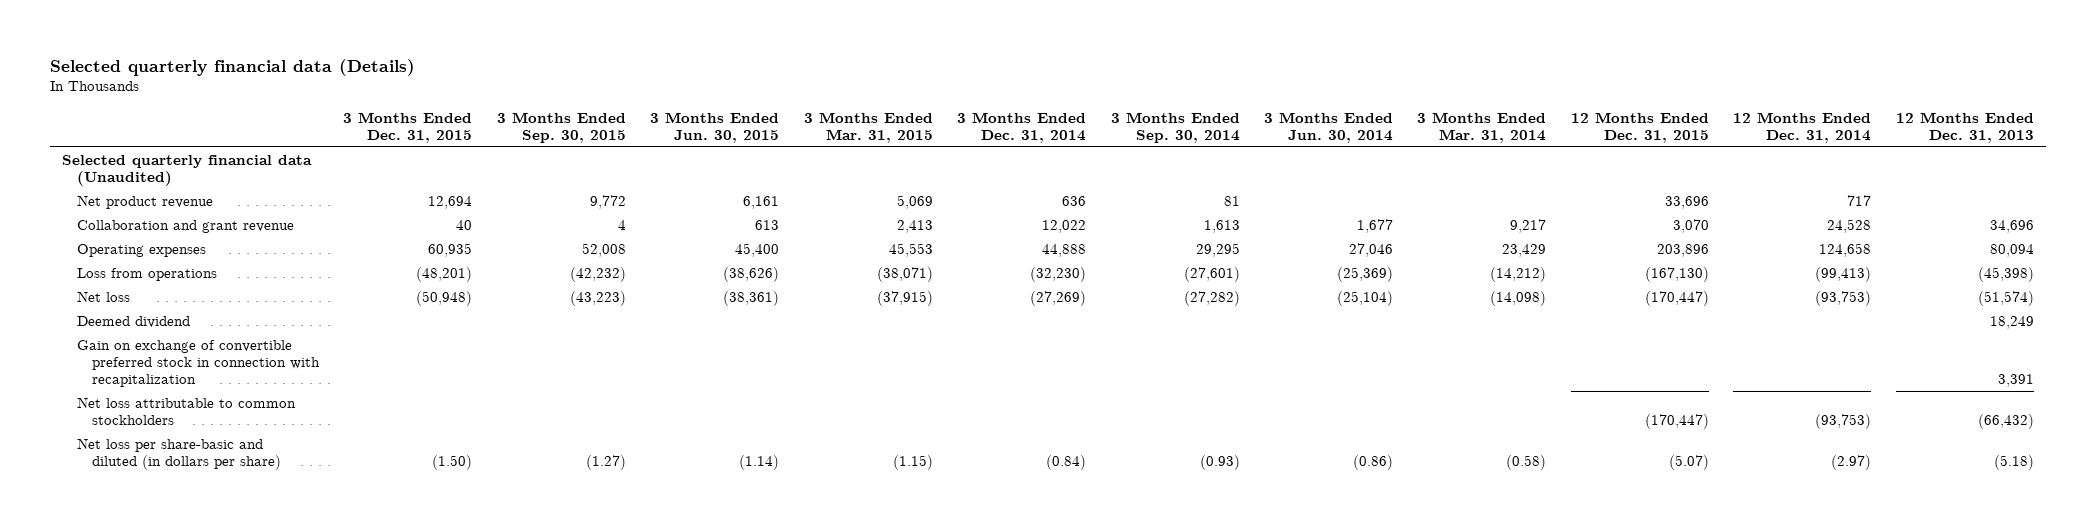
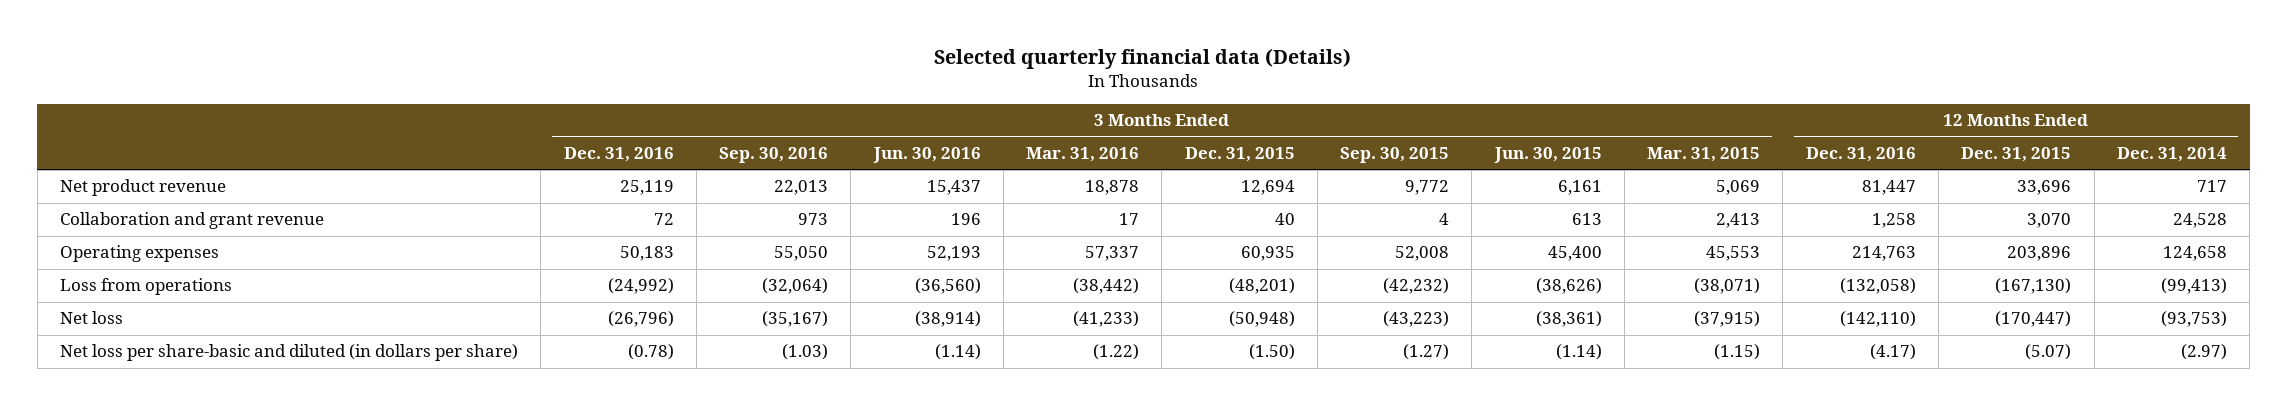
[957,111,1087,143] 3 Months Ended Dec. 31, 2014 -> none
[1110,111,1240,143] 3 Months Ended Sep. 30, 2014 -> none
[1263,111,1393,143] 3 Months Ended Jun. 30, 2014 -> none
[1417,111,1547,143] 3 Months Ended Mar. 31, 2014 -> none
[1895,111,2034,143] 12 Months Ended Dec. 31, 2013 -> none
none -> [563,146,674,162] Dec. 31, 2016
none -> [719,146,829,163] Sep. 30, 2016
none -> [872,146,981,163] Jun. 30, 2016
none -> [1026,146,1140,162] Mar. 31, 2016
none -> [1805,146,1916,162] Dec. 31, 2016
[62,154,313,187] Selected quarterly financial data (Unaudited) -> none
[77,315,191,328] Deemed dividend -> none
[77,339,320,388] Gain on exchange of convertible preferred stock in connection with recapitalization -> none
[77,396,297,426] Net loss attributable to common stockholders -> none

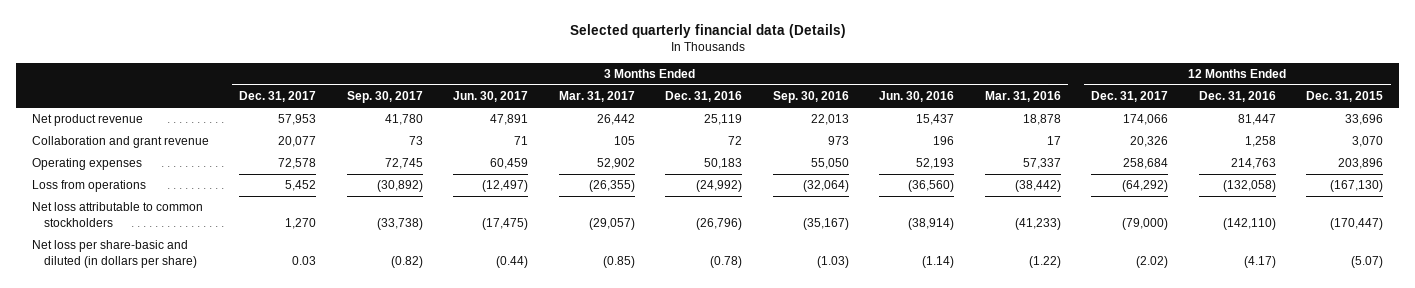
[1184,146,1295,162] Dec. 31, 2015 -> none
[1340,146,1450,163] Sep. 30, 2015 -> none
[1493,146,1602,163] Jun. 30, 2015 -> none
[1647,146,1761,162] Mar. 31, 2015 -> none
[2116,146,2227,162] Dec. 31, 2014 -> none
none -> [239,91,317,103] Dec. 31, 2017
none -> [346,91,423,104] Sep. 30, 2017
none -> [453,91,529,103] Jun. 30, 2017
none -> [558,91,635,103] Mar. 31, 2017
none -> [1091,91,1169,103] Dec. 31, 2017
[60,311,124,325] Net loss -> [31,202,203,227] Net loss attributable to common stockholders

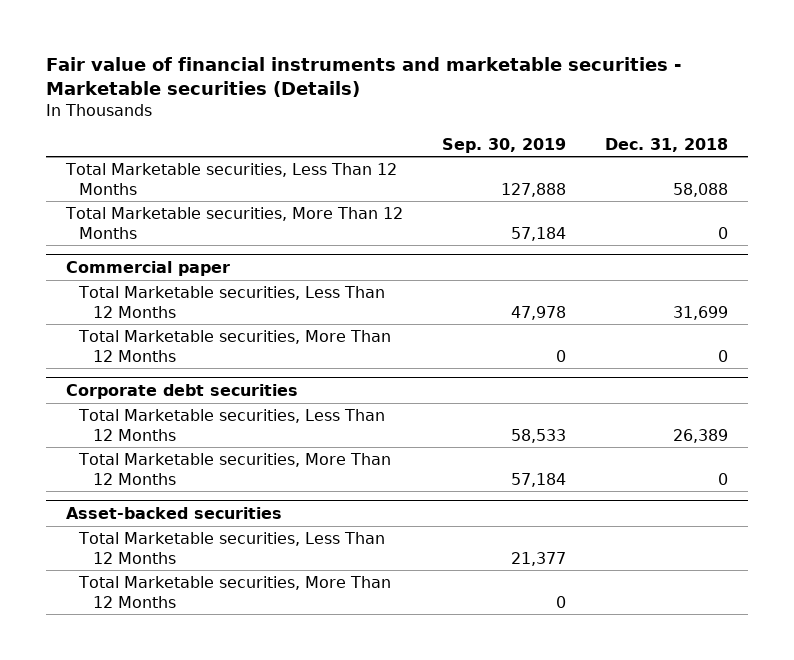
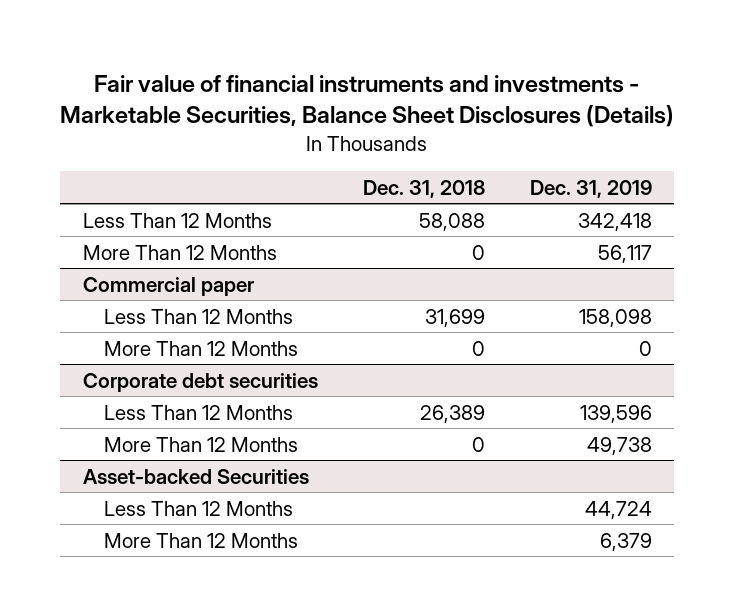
[46,56,682,97] Fair value of financial instruments and marketable securities - Marketable securities (Details) -> [60,74,675,128] Fair value of financial instruments and investments - Marketable Securities, Balance Sheet Disclosures (Details)
[442,137,567,153] Sep. 30, 2019 -> none
none -> [529,179,652,198] Dec. 31, 2019
[64,163,397,195] Total Marketable securities, Less Than 12 Months -> [82,212,272,228] Less Than 12 Months
[64,207,403,239] Total Marketable securities, More Than 12 Months -> [82,244,277,260] More Than 12 Months
[78,286,386,318] Total Marketable securities, Less Than 12 Months -> [103,308,293,324] Less Than 12 Months
[78,330,392,362] Total Marketable securities, More Than 12 Months -> [103,340,298,356] More Than 12 Months
[78,409,386,441] Total Marketable securities, Less Than 12 Months -> [103,404,293,420] Less Than 12 Months
[78,453,392,485] Total Marketable securities, More Than 12 Months -> [103,436,298,452] More Than 12 Months
[65,506,282,519] Asset-backed securities -> [82,468,309,484] Asset-backed Securities
[78,532,386,564] Total Marketable securities, Less Than 12 Months -> [103,500,293,516] Less Than 12 Months
[78,576,392,608] Total Marketable securities, More Than 12 Months -> [103,532,298,548] More Than 12 Months

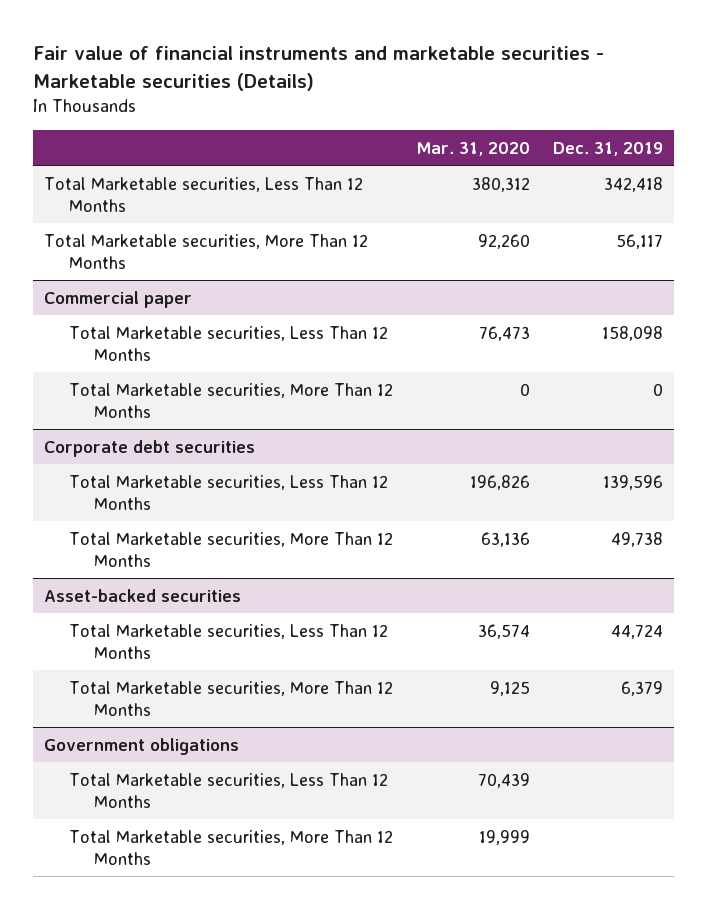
[60,74,675,128] Fair value of financial instruments and investments - Marketable Securities, Balance Sheet Disclosures (Details) -> [32,46,604,92] Fair value of financial instruments and marketable securities - Marketable securities (Details)
[362,179,485,198] Dec. 31, 2018 -> none
none -> [415,141,530,156] Mar. 31, 2020
[82,212,272,228] Less Than 12 Months -> [44,176,364,212] Total Marketable securities, Less Than 12 Months
[82,244,277,260] More Than 12 Months -> [44,233,369,269] Total Marketable securities, More Than 12 Months
[103,308,293,324] Less Than 12 Months -> [69,325,389,361] Total Marketable securities, Less Than 12 Months
[103,340,298,356] More Than 12 Months -> [69,382,394,418] Total Marketable securities, More Than 12 Months
[103,404,293,420] Less Than 12 Months -> [69,474,389,510] Total Marketable securities, Less Than 12 Months
[103,436,298,452] More Than 12 Months -> [69,531,394,567] Total Marketable securities, More Than 12 Months
[82,468,309,484] Asset-backed Securities -> [44,588,242,602] Asset-backed securities
[103,500,293,516] Less Than 12 Months -> [69,623,389,659] Total Marketable securities, Less Than 12 Months
[103,532,298,548] More Than 12 Months -> [69,680,394,716] Total Marketable securities, More Than 12 Months
none -> [44,737,240,755] Government obligations
none -> [69,772,389,808] Total Marketable securities, Less Than 12 Months
none -> [69,829,394,865] Total Marketable securities, More Than 12 Months

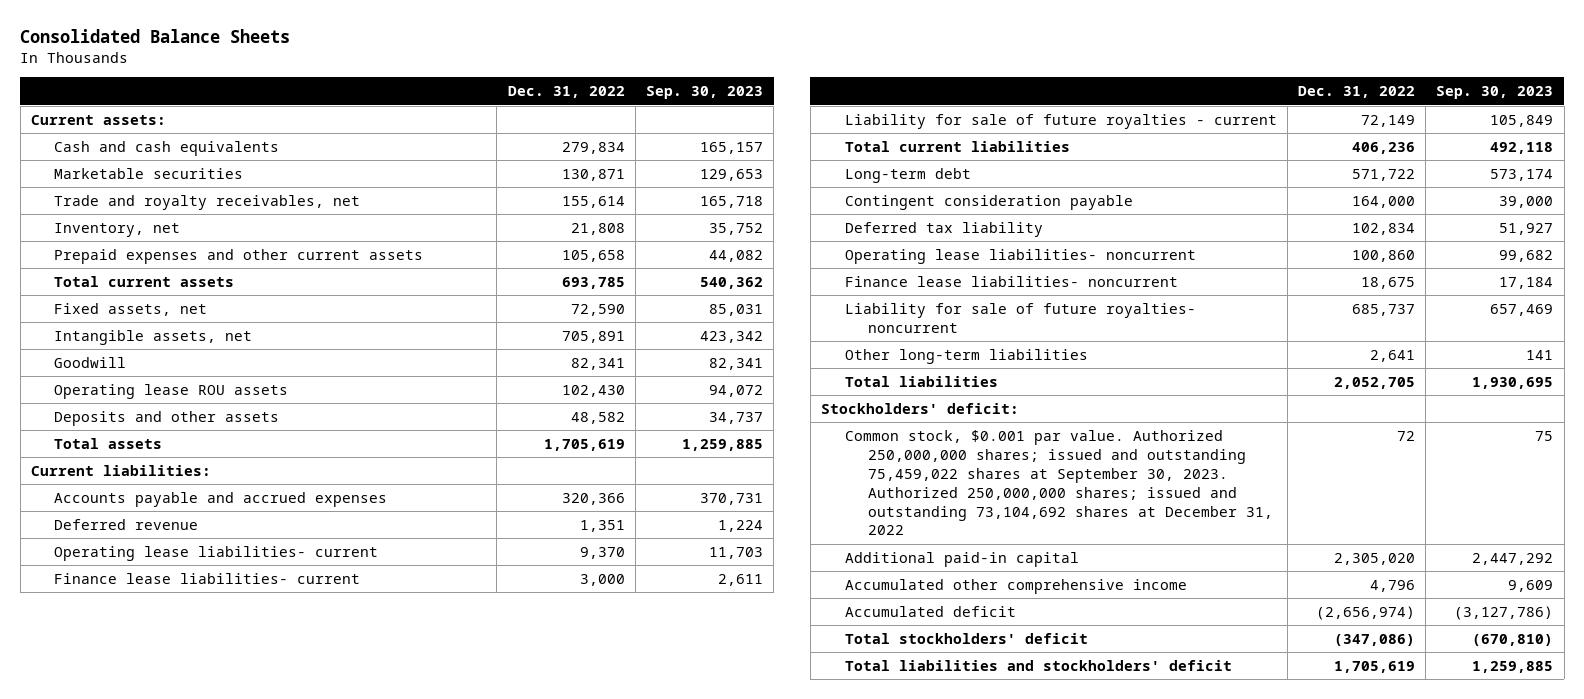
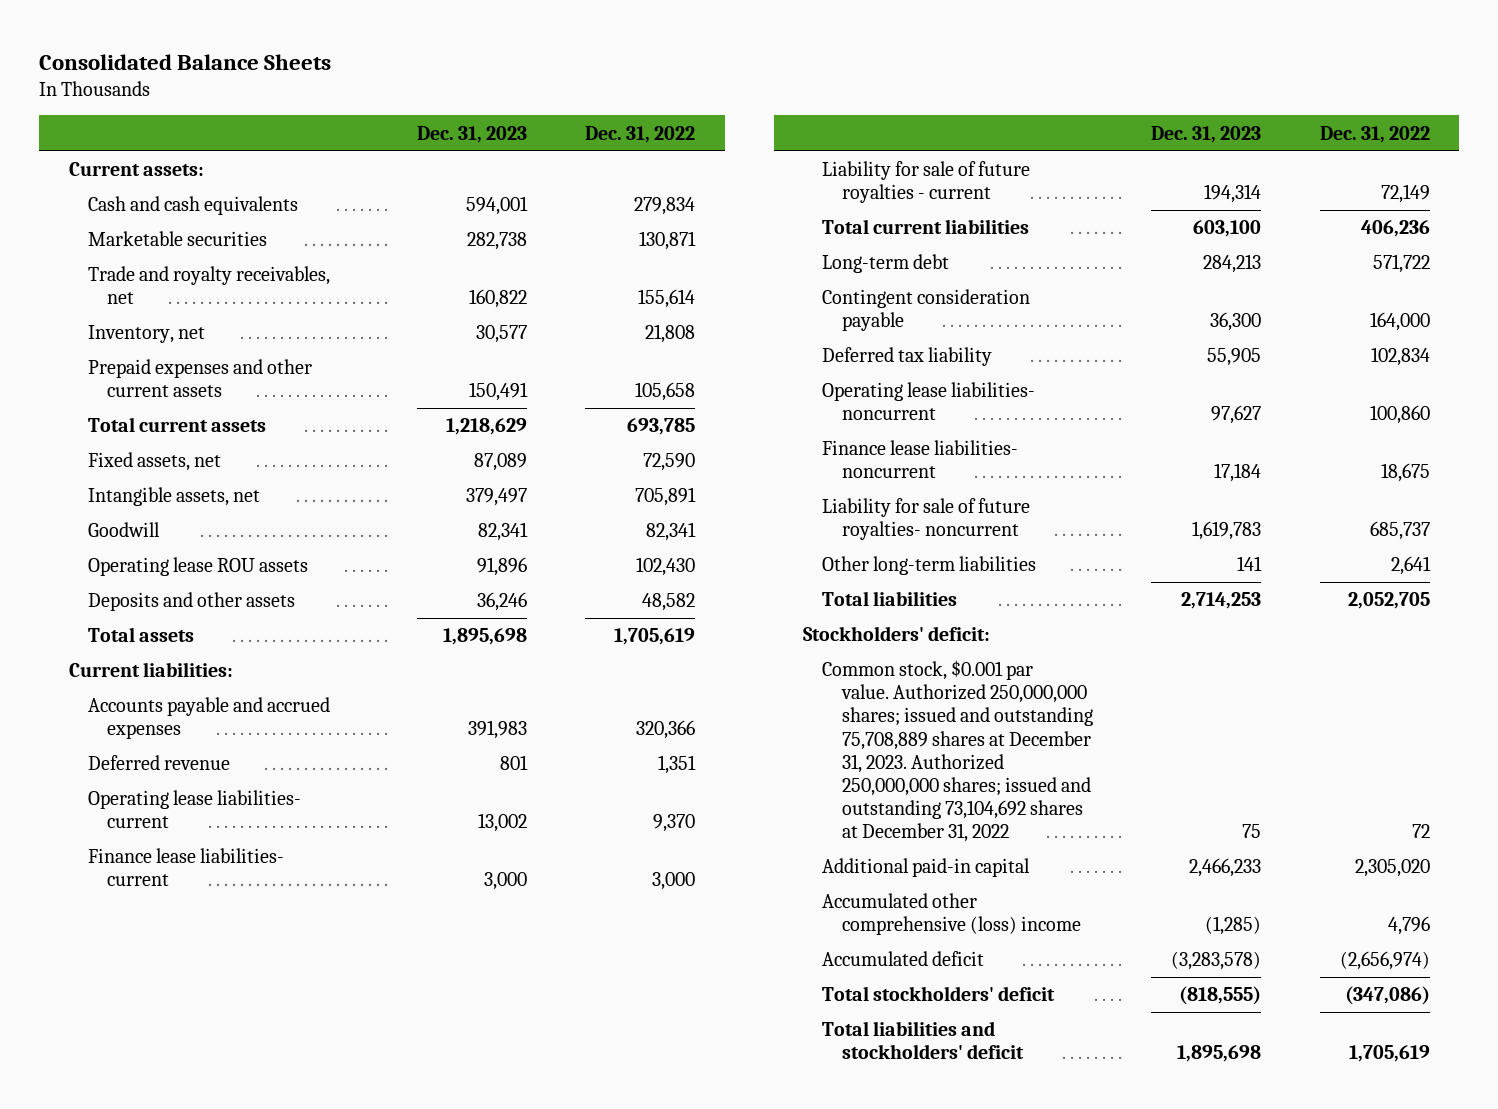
[646,86,764,100] Sep. 30, 2023 -> none
none -> [416,125,527,143] Dec. 31, 2023
[844,429,1273,536] Common stock, $0.001 par value. Authorized 250,000,000 shares; issued and outstanding 75,459,022 shares at September 30, 2023. Authorized 250,000,000 shares; issued and outstanding 73,104,692 shares at December 31, 2022 -> [822,660,1093,842] Common stock, $0.001 par value. Authorized 250,000,000 shares; issued and outstanding 75,708,889 shares at December 31, 2023. Authorized 250,000,000 shares; issued and outstanding 73,104,692 shares at December 31, 2022
[844,578,1187,594] Accumulated other comprehensive income -> [822,893,1081,936] Accumulated other comprehensive (loss) income

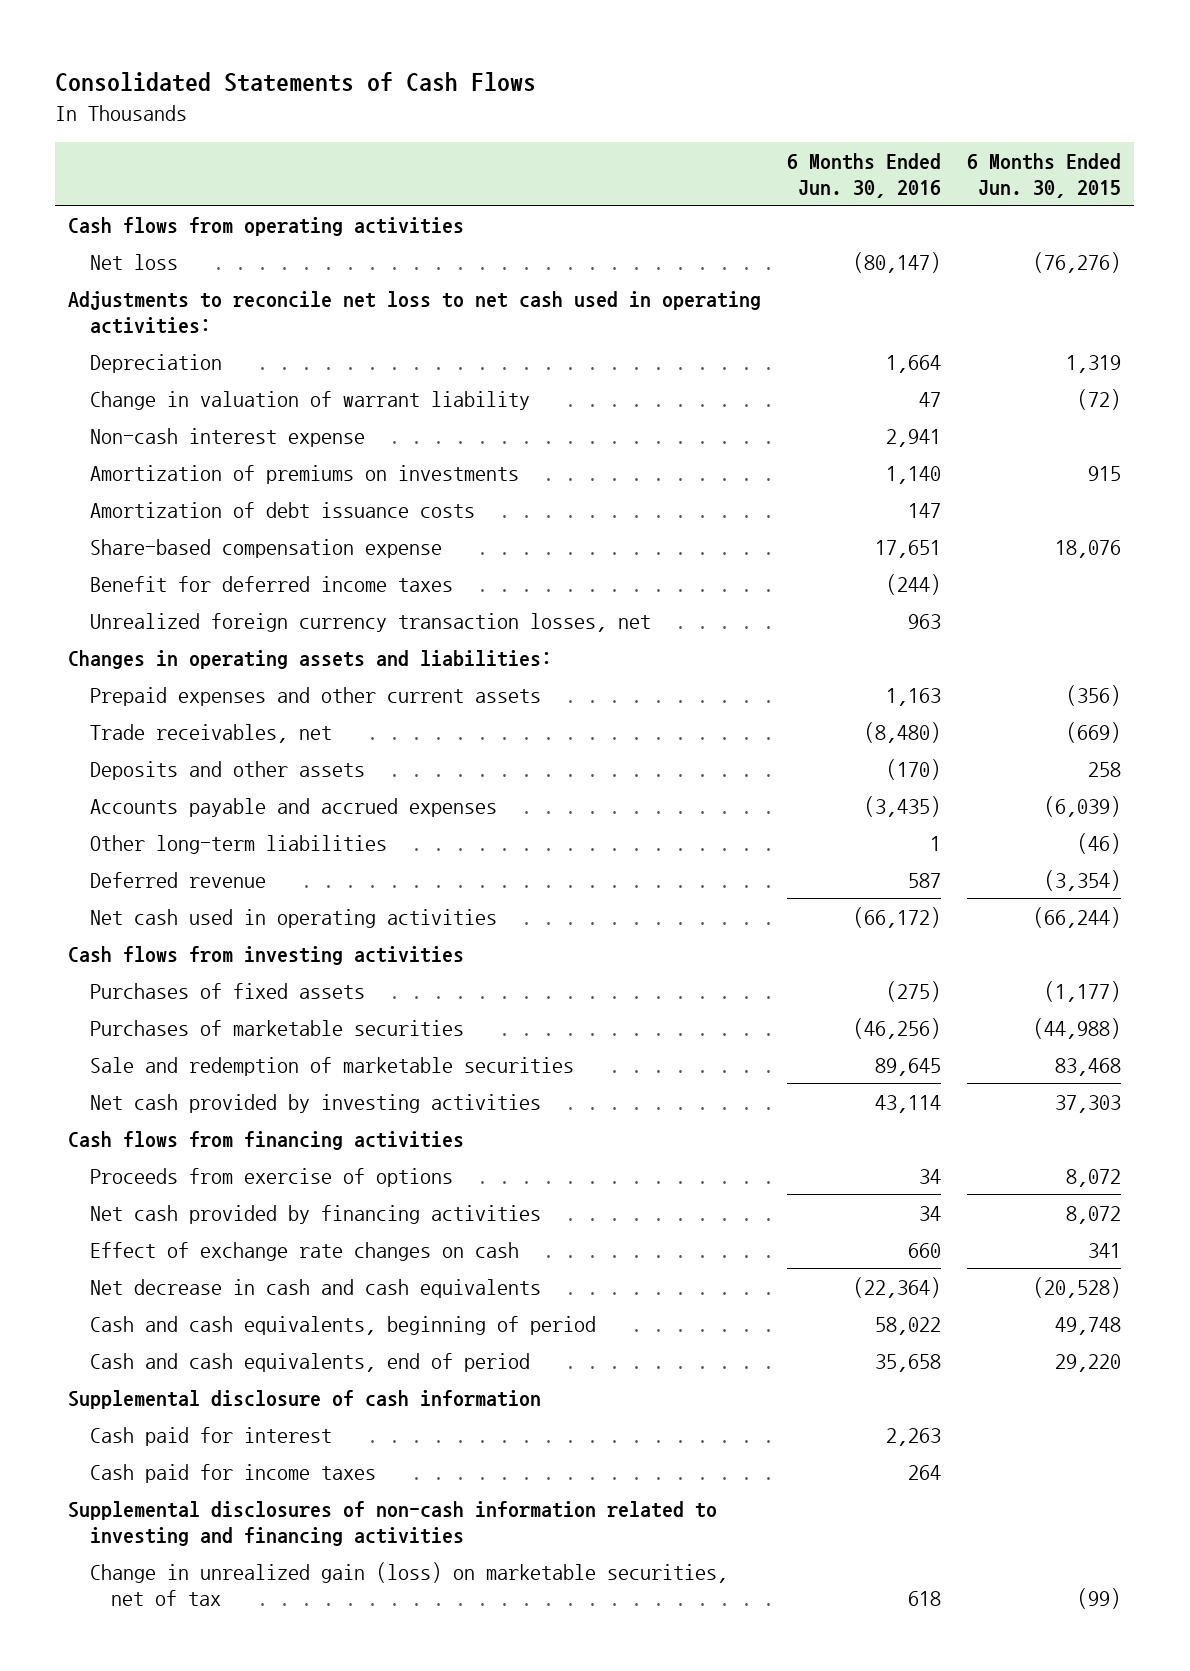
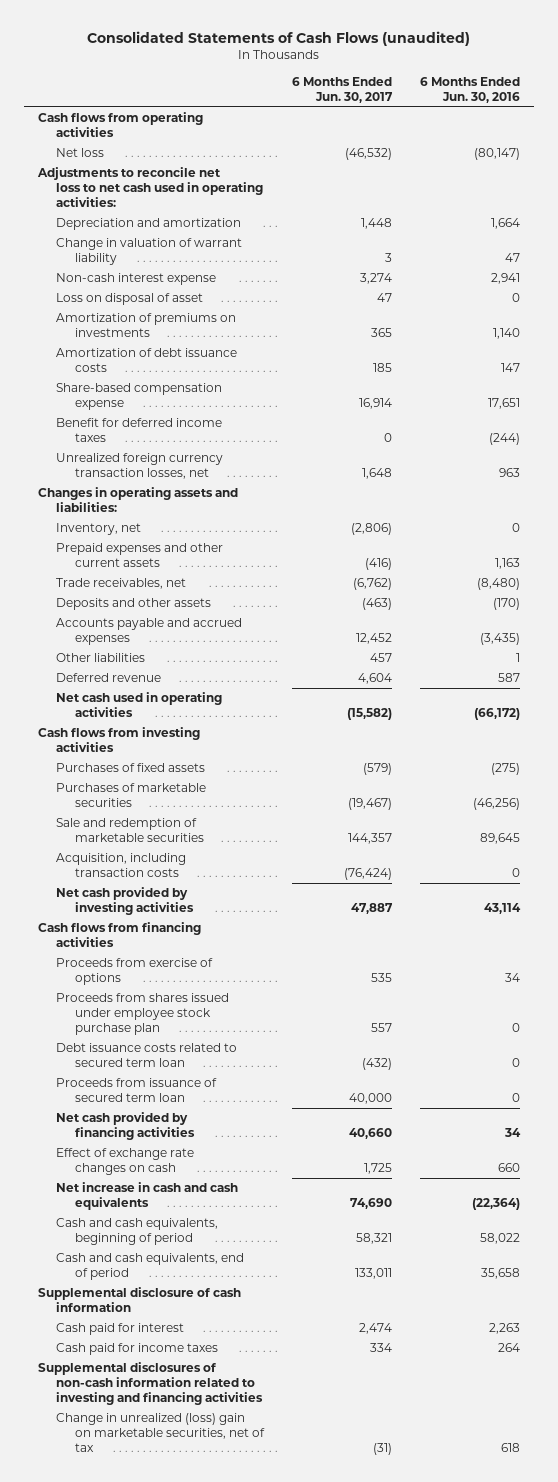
[55,71,537,92] Consolidated Statements of Cash Flows -> [86,30,470,46] Consolidated Statements of Cash Flows (unaudited)
[967,152,1122,198] 6 Months Ended Jun. 30, 2015 -> none
none -> [291,76,393,103] 6 Months Ended Jun. 30, 2017
[89,353,222,373] Depreciation -> [56,218,242,231] Depreciation and amortization
none -> [56,293,204,306] Loss on disposal of asset
none -> [56,523,142,536] Inventory, net
[89,834,387,854] Other long-term liabilities -> [56,653,146,663] Other liabilities
none -> [56,853,187,878] Acquisition, including transaction costs
none -> [56,993,230,1036] Proceeds from shares issued under employee stock purchase plan
none -> [56,1043,238,1068] Debt issuance costs related to secured term loan
none -> [56,1078,218,1103] Proceeds from issuance of secured term loan
[89,1278,541,1298] Net decrease in cash and cash equivalents -> [56,1182,239,1211] Net increase in cash and cash equivalents
[89,1561,728,1606] Change in unrealized gain (loss) on marketable securities, net of tax -> [56,1413,265,1453] Change in unrealized (loss) gain on marketable securities, net of tax

